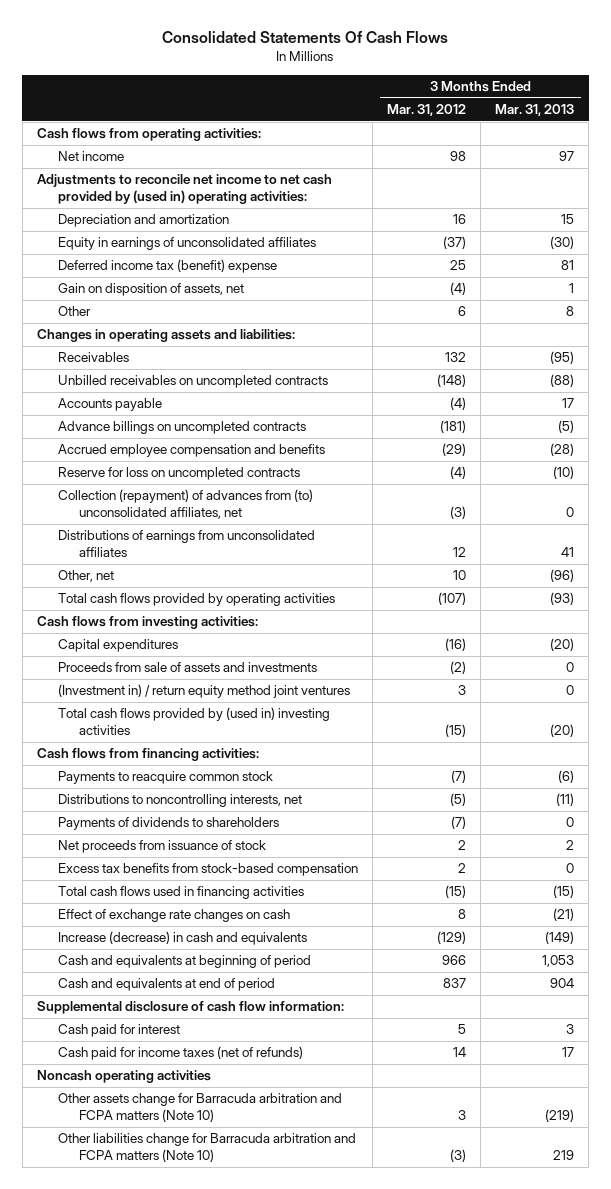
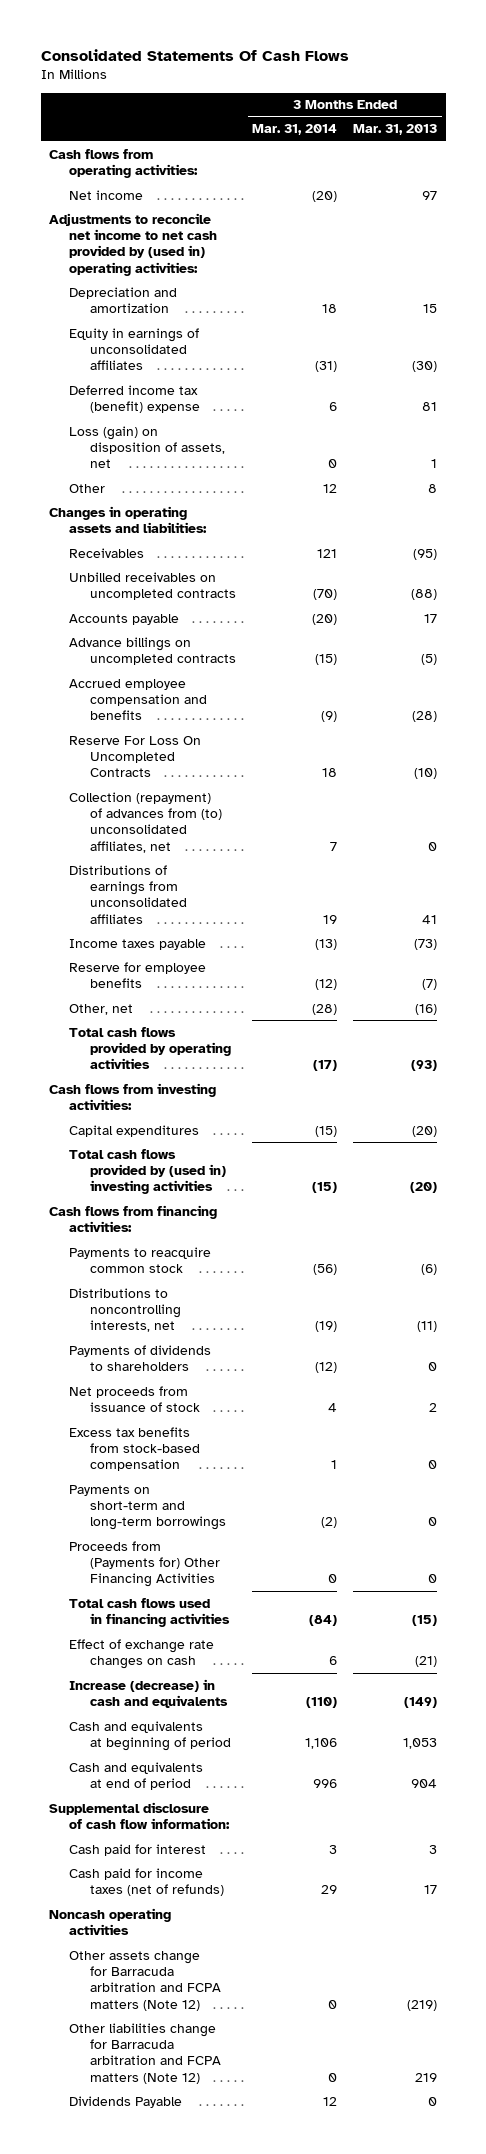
[387,104,467,117] Mar. 31, 2012 -> none
none -> [252,124,338,136] Mar. 31, 2014
[57,283,244,297] Gain on disposition of assets, net -> [69,425,225,469] Loss (gain) on disposition of assets, net
[57,467,300,481] Reserve for loss on uncompleted contracts -> [69,735,202,778] Reserve For Loss On Uncompleted Contracts
none -> [69,938,207,950] Income taxes payable
none -> [69,961,207,989] Reserve for employee benefits
[550,569,575,583] (96) -> [415,1003,438,1015] (16)
[57,662,317,673] Proceeds from sale of assets and investments -> none
[57,684,350,699] (Investment in) / return equity method joint ventures -> none
none -> [69,1484,226,1531] Payments on short-term and long-term borrowings
none -> [69,1540,220,1588] Proceeds from (Payments for) Other Financing Activities
[57,1093,342,1123] Other assets change for Barracuda arbitration and FCPA matters (Note 10) -> [69,1950,221,2011] Other assets change for Barracuda arbitration and FCPA matters (Note 12)
[57,1133,356,1163] Other liabilities change for Barracuda arbitration and FCPA matters (Note 10) -> [69,2022,221,2084] Other liabilities change for Barracuda arbitration and FCPA matters (Note 12)
none -> [69,2095,183,2108] Dividends Payable

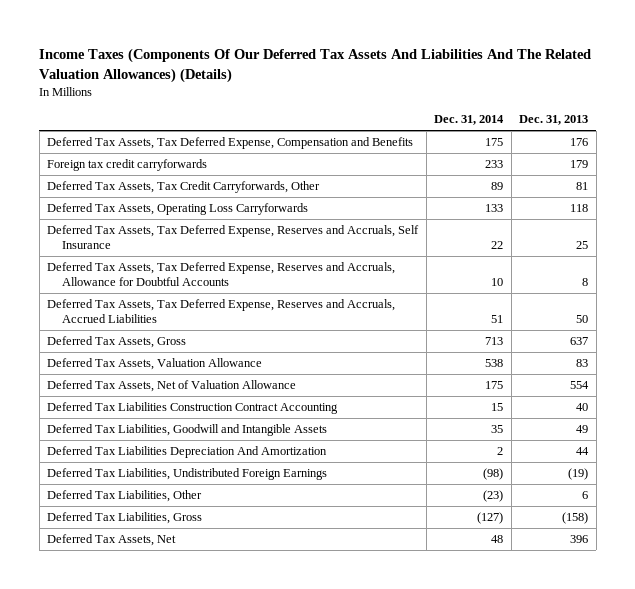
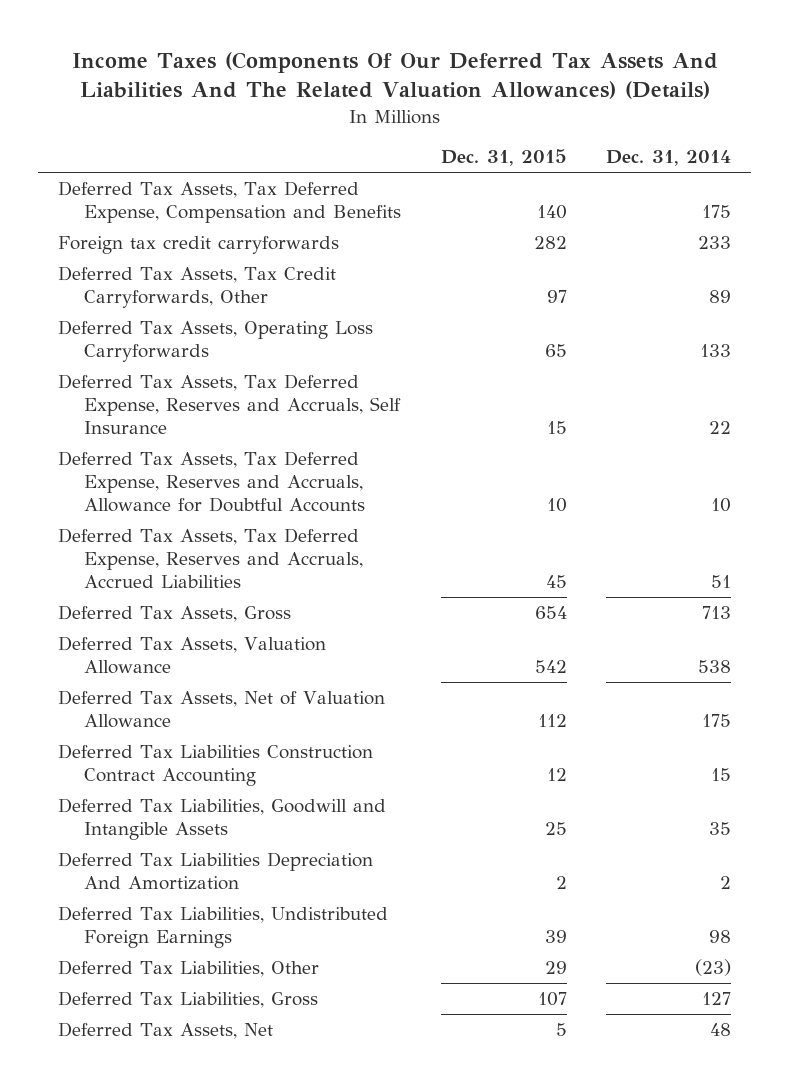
[519,115,589,126] Dec. 31, 2013 -> none
none -> [440,149,567,167] Dec. 31, 2015
[483,467,504,480] (98) -> [709,930,732,944] 98
[477,511,504,524] (127) -> [702,991,732,1005] 127

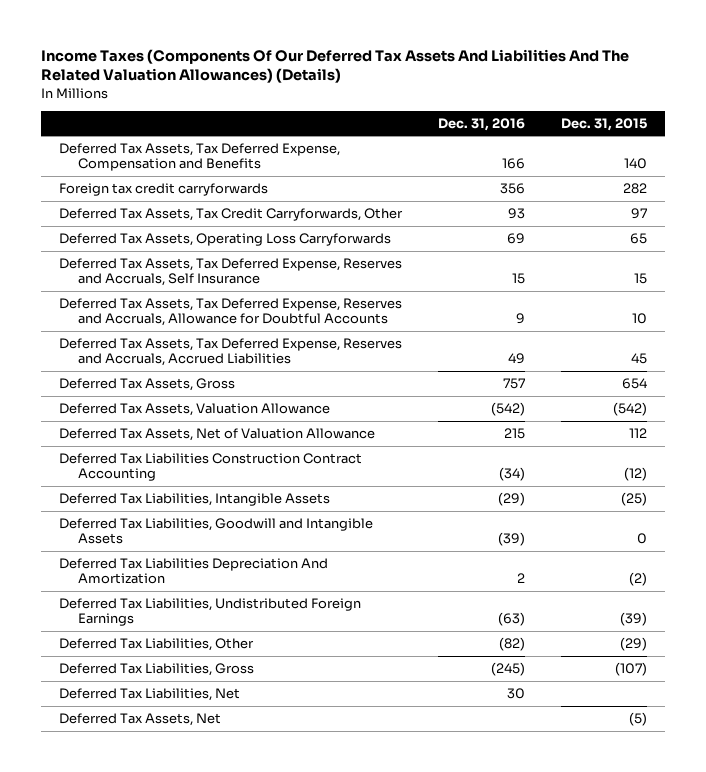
[606,150,732,167] Dec. 31, 2014 -> none
none -> [438,117,526,131] Dec. 31, 2016
[534,660,567,674] 542 -> [613,402,648,417] (542)
[546,768,567,782] 12 -> [624,467,648,482] (12)
none -> [58,493,330,507] Deferred Tax Liabilities, Intangible Assets
[544,822,567,836] 25 -> [637,533,648,545] 0
[555,876,567,890] 2 -> [629,572,648,587] (2)
[544,930,567,944] 39 -> [620,612,648,627] (39)
[544,960,567,974] 29 -> [620,637,648,652] (29)
[537,991,567,1006] 107 -> [615,662,648,677] (107)
none -> [58,688,240,702] Deferred Tax Liabilities, Net
[555,1022,567,1036] 5 -> [629,712,648,727] (5)

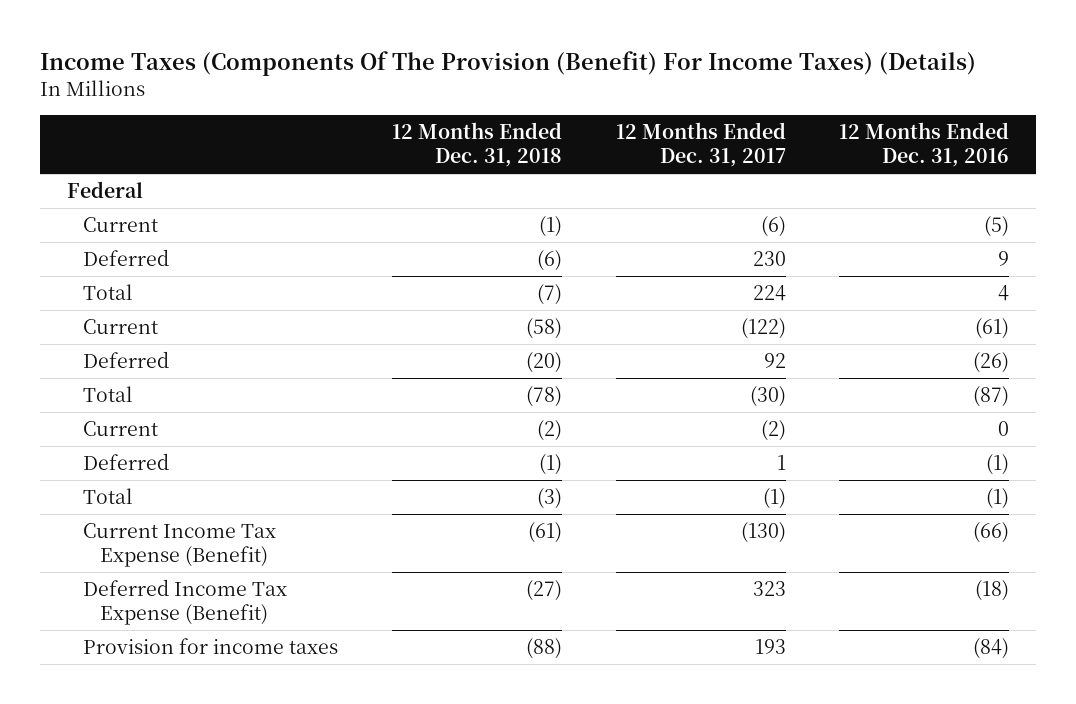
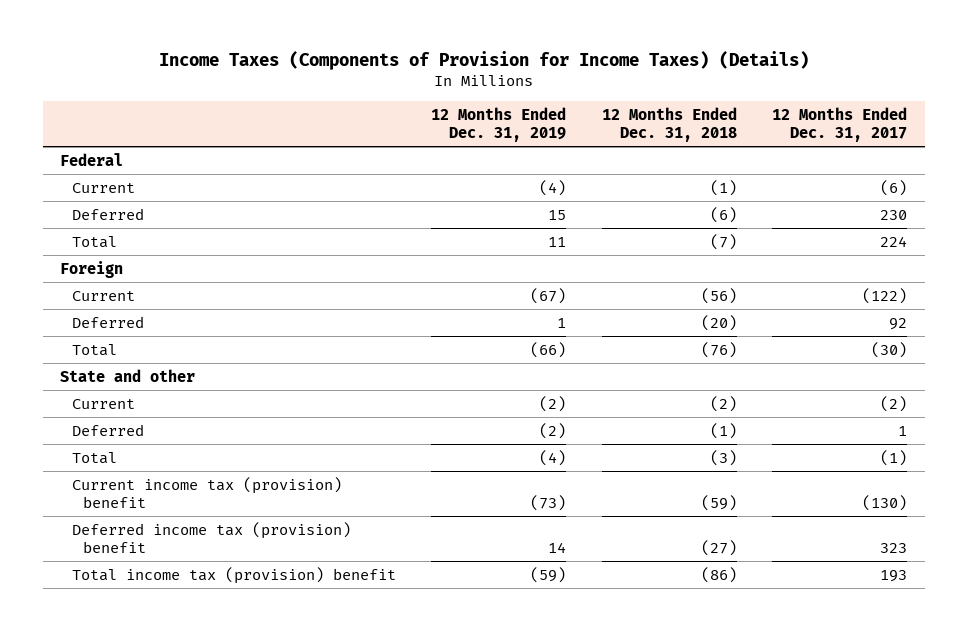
[39,50,976,76] Income Taxes (Components Of The Provision (Benefit) For Income Taxes) (Details) -> [158,50,809,70] Income Taxes (Components of Provision for Income Taxes) (Details)
[839,122,1010,168] 12 Months Ended Dec. 31, 2016 -> none
none -> [431,106,567,142] 12 Months Ended Dec. 31, 2019
none -> [60,260,124,278] Foreign
[525,318,562,340] (58) -> [700,287,737,304] (56)
[525,386,562,408] (78) -> [700,341,737,358] (76)
none -> [60,368,196,382] State and other
[83,523,277,568] Current Income Tax Expense (Benefit) -> [71,476,342,508] Current income tax (provision) benefit
[527,522,562,544] (61) -> [700,494,737,511] (59)
[83,579,288,626] Deferred Income Tax Expense (Benefit) -> [71,521,351,553] Deferred income tax (provision) benefit
[83,638,339,655] Provision for income taxes -> [71,566,396,584] Total income tax (provision) benefit
[525,638,562,660] (88) -> [700,566,737,583] (86)

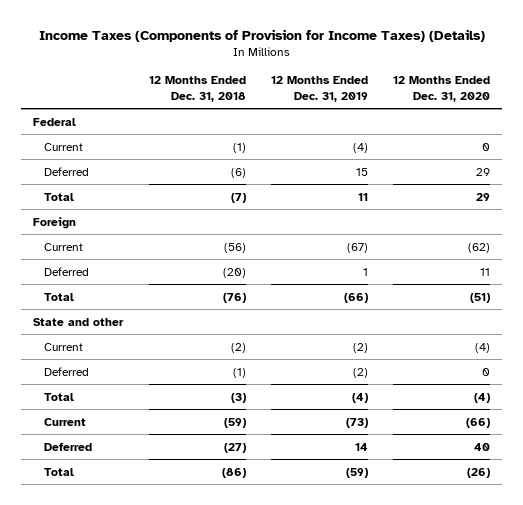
[772,106,908,142] 12 Months Ended Dec. 31, 2017 -> none
none -> [392,76,490,102] 12 Months Ended Dec. 31, 2020
[71,476,342,508] Current income tax (provision) benefit -> [44,417,87,426] Current
[71,521,351,553] Deferred income tax (provision) benefit -> [44,441,93,451] Deferred
[71,566,396,584] Total income tax (provision) benefit -> [44,467,75,476] Total

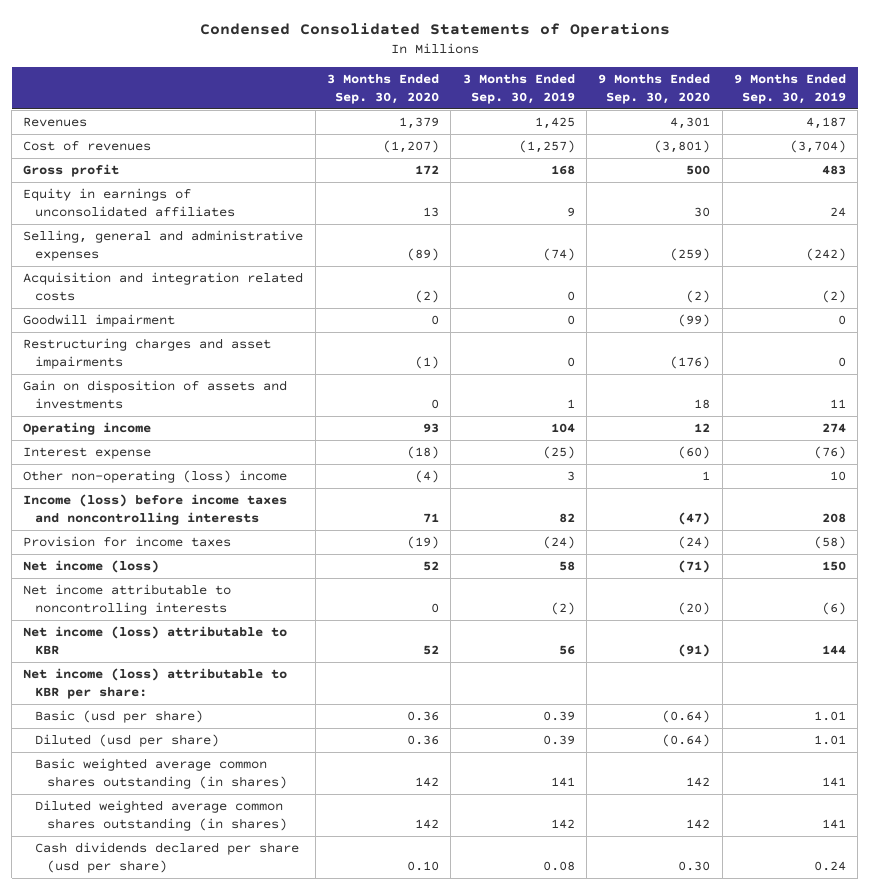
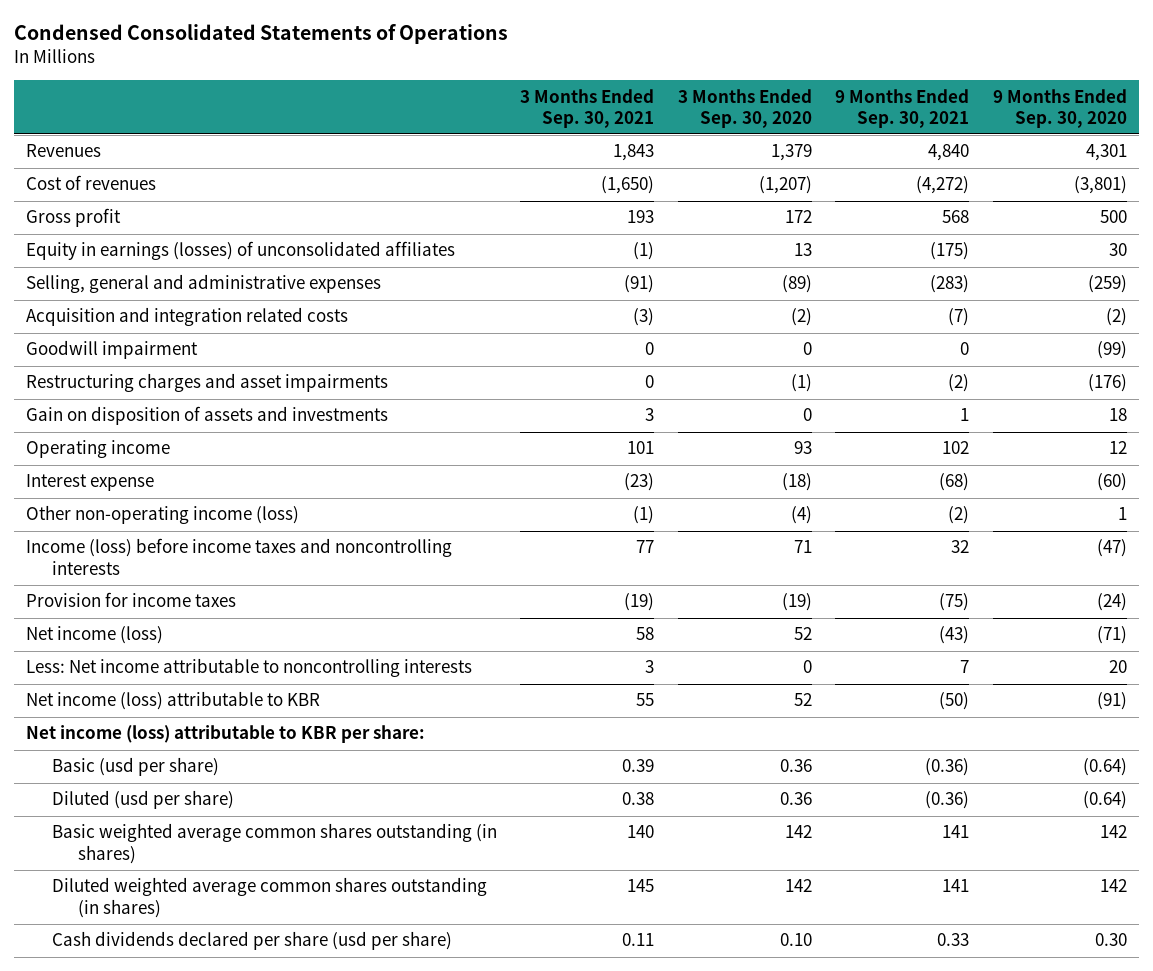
[462,74,575,104] 3 Months Ended Sep. 30, 2019 -> none
[734,74,847,104] 9 Months Ended Sep. 30, 2019 -> none
none -> [520,88,655,128] 3 Months Ended Sep. 30, 2021
none -> [835,88,970,128] 9 Months Ended Sep. 30, 2021
[23,188,236,217] Equity in earnings of unconsolidated affiliates -> [25,241,455,261] Equity in earnings (losses) of unconsolidated affiliates
[23,470,288,484] Other non-operating (loss) income -> [25,505,299,525] Other non-operating income (loss)
[23,584,232,615] Net income attributable to noncontrolling interests -> [25,658,472,678] Less: Net income attributable to noncontrolling interests
[678,601,711,615] (20) -> [1108,660,1127,674] 20

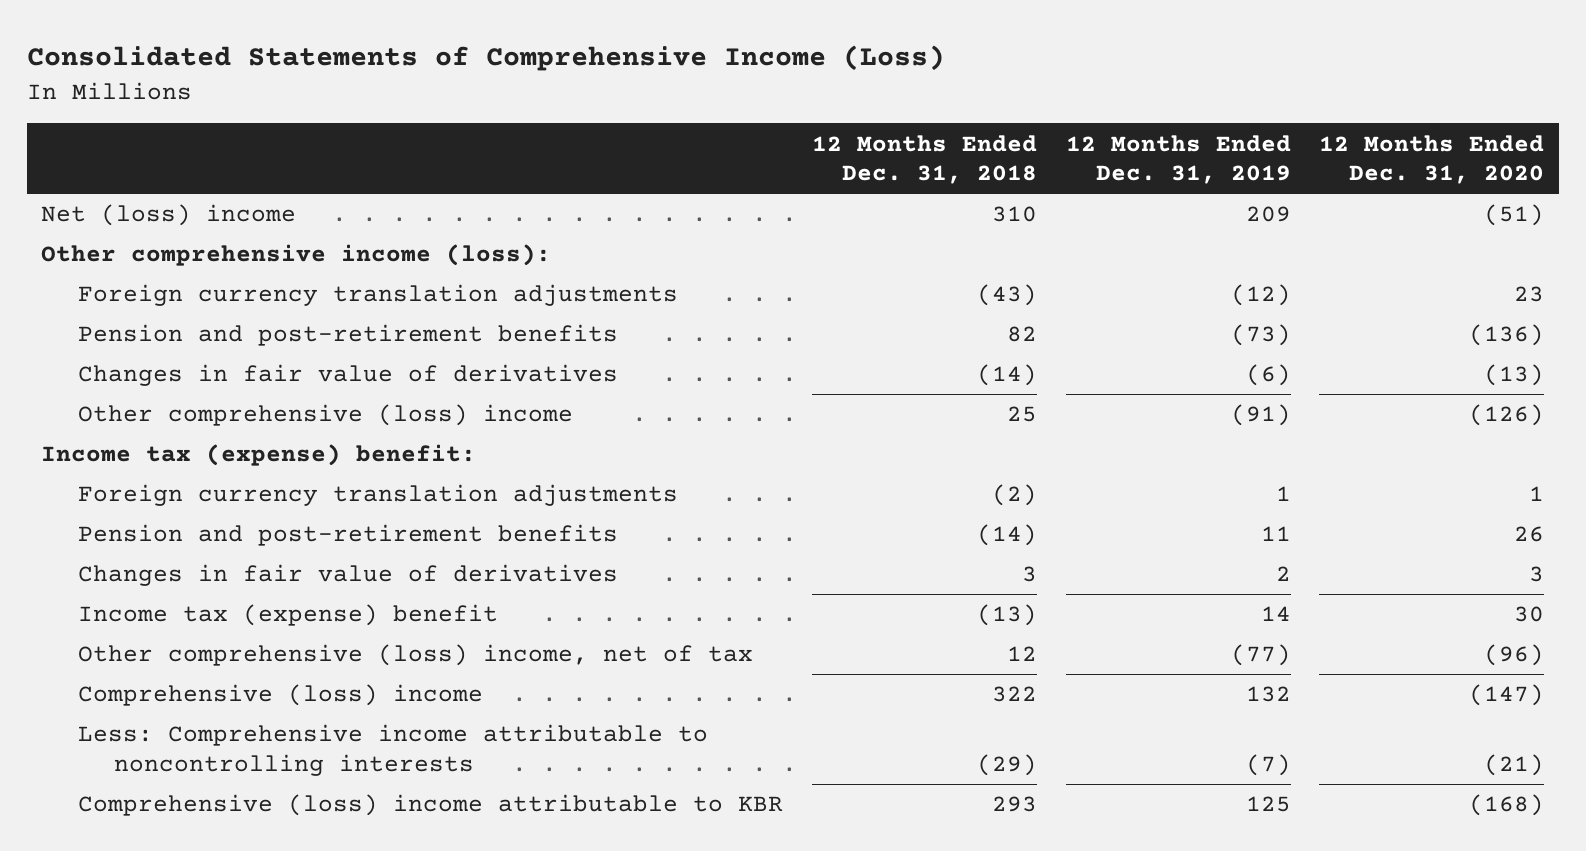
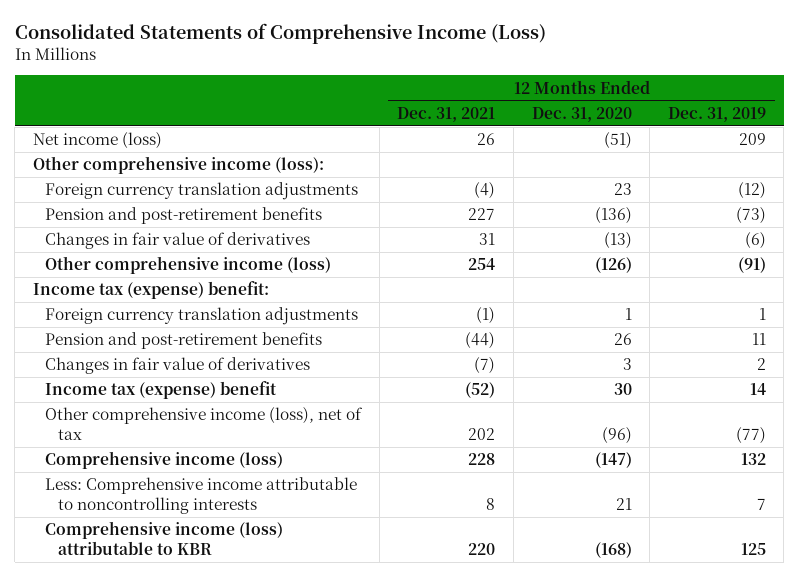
[811,134,1037,185] 12 Months Ended Dec. 31, 2018 -> none
none -> [397,106,496,122] Dec. 31, 2021
[41,204,297,227] Net (loss) income -> [32,132,162,150] Net income (loss)
[77,404,573,427] Other comprehensive (loss) income -> [45,256,332,275] Other comprehensive income (loss)
[77,644,753,667] Other comprehensive (loss) income, net of tax -> [45,407,364,440] Other comprehensive income (loss), net of tax
[77,684,483,707] Comprehensive (loss) income -> [45,451,284,470] Comprehensive income (loss)
[1245,753,1291,776] (7) -> [756,497,766,510] 7
[1484,753,1545,776] (21) -> [615,497,632,510] 21
[77,794,783,817] Comprehensive (loss) income attributable to KBR -> [45,521,284,555] Comprehensive income (loss) attributable to KBR

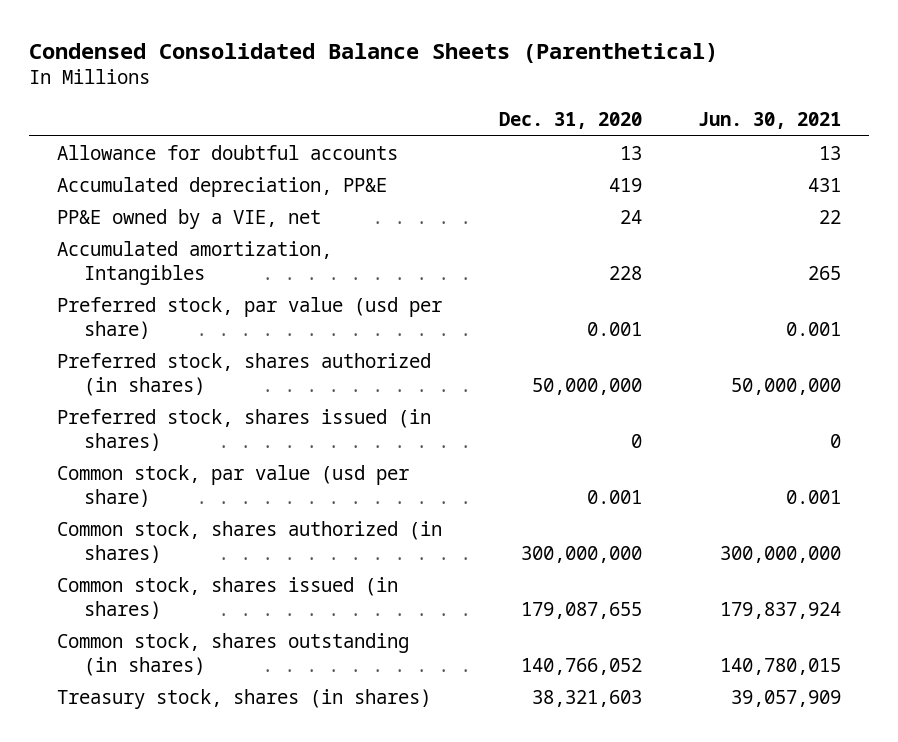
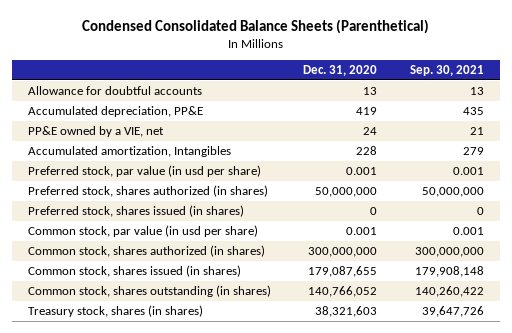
[698,112,842,130] Jun. 30, 2021 -> none
none -> [410,64,485,76] Sep. 30, 2021
[57,296,443,340] Preferred stock, par value (usd per share) -> [27,164,261,177] Preferred stock, par value (in usd per share)
[57,464,410,508] Common stock, par value (usd per share) -> [27,224,258,237] Common stock, par value (in usd per share)

